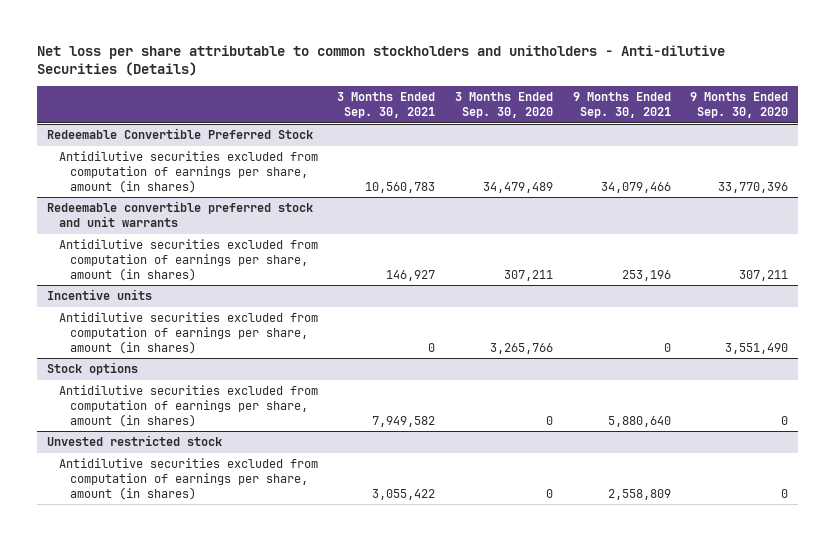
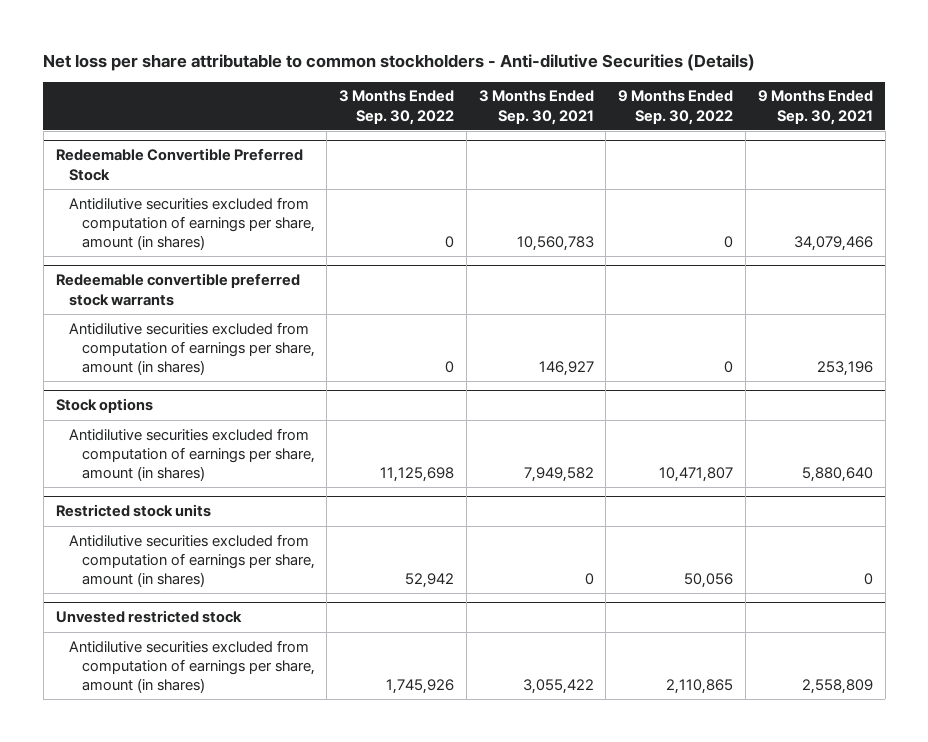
[37,44,726,77] Net loss per share attributable to common stockholders and unitholders - Anti-dilutive Securities (Details) -> [43,53,756,71] Net loss per share attributable to common stockholders - Anti-dilutive Securities (Details)
[455,92,554,119] 3 Months Ended Sep. 30, 2020 -> none
[690,92,789,119] 9 Months Ended Sep. 30, 2020 -> none
none -> [339,90,455,125] 3 Months Ended Sep. 30, 2022
none -> [618,90,734,125] 9 Months Ended Sep. 30, 2022
[47,201,314,228] Redeemable convertible preferred stock and unit warrants -> [55,273,300,306] Redeemable convertible preferred stock warrants
[47,289,153,301] Incentive units -> none
[58,312,318,354] Antidilutive securities excluded from computation of earnings per share, amount (in shares) -> none
none -> [55,504,211,518] Restricted stock units
none -> [68,533,315,588] Antidilutive securities excluded from computation of earnings per share, amount (in shares)

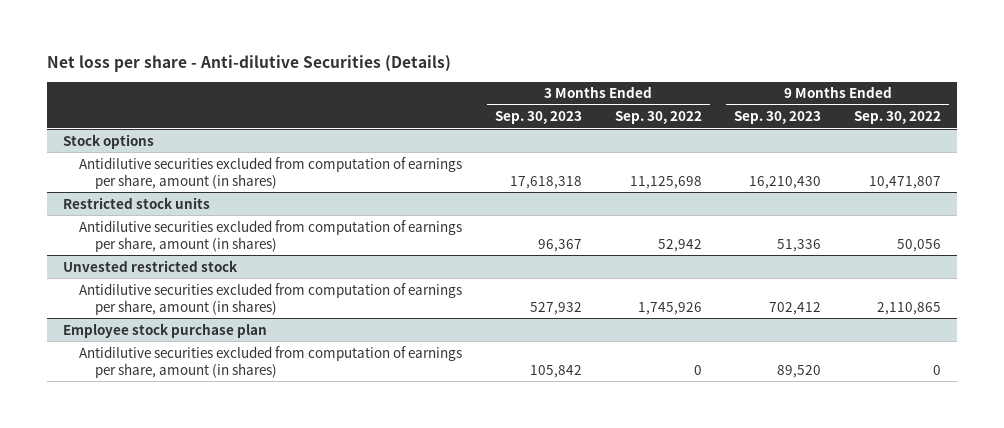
[43,53,756,71] Net loss per share attributable to common stockholders - Anti-dilutive Securities (Details) -> [46,54,451,72] Net loss per share - Anti-dilutive Securities (Details)
[478,90,594,125] 3 Months Ended Sep. 30, 2021 -> none
[757,90,873,125] 9 Months Ended Sep. 30, 2021 -> none
none -> [494,111,582,125] Sep. 30, 2023
none -> [734,111,822,125] Sep. 30, 2023
[55,148,303,181] Redeemable Convertible Preferred Stock -> none
[68,196,315,251] Antidilutive securities excluded from computation of earnings per share, amount (in shares) -> none
[55,273,300,306] Redeemable convertible preferred stock warrants -> none
[68,321,315,376] Antidilutive securities excluded from computation of earnings per share, amount (in shares) -> none
none -> [63,322,268,338] Employee stock purchase plan
none -> [78,345,462,378] Antidilutive securities excluded from computation of earnings per share, amount (in shares)

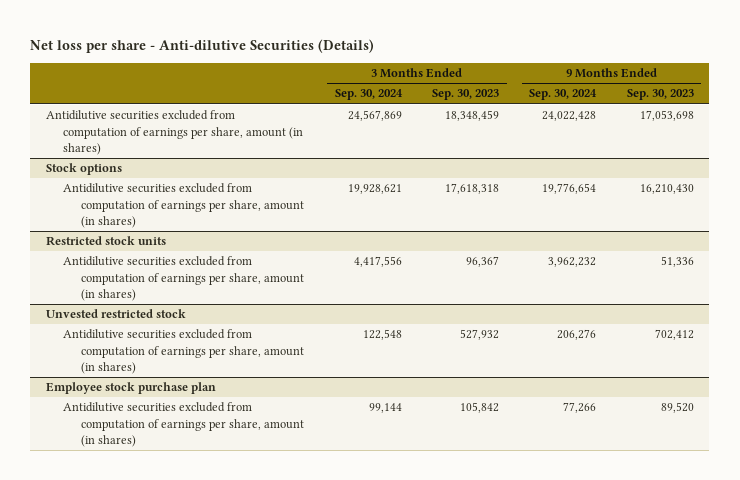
[614,111,702,125] Sep. 30, 2022 -> none
[854,111,942,125] Sep. 30, 2022 -> none
none -> [334,89,403,101] Sep. 30, 2024
none -> [529,89,598,101] Sep. 30, 2024
none -> [45,110,304,156] Antidilutive securities excluded from computation of earnings per share, amount (in shares)

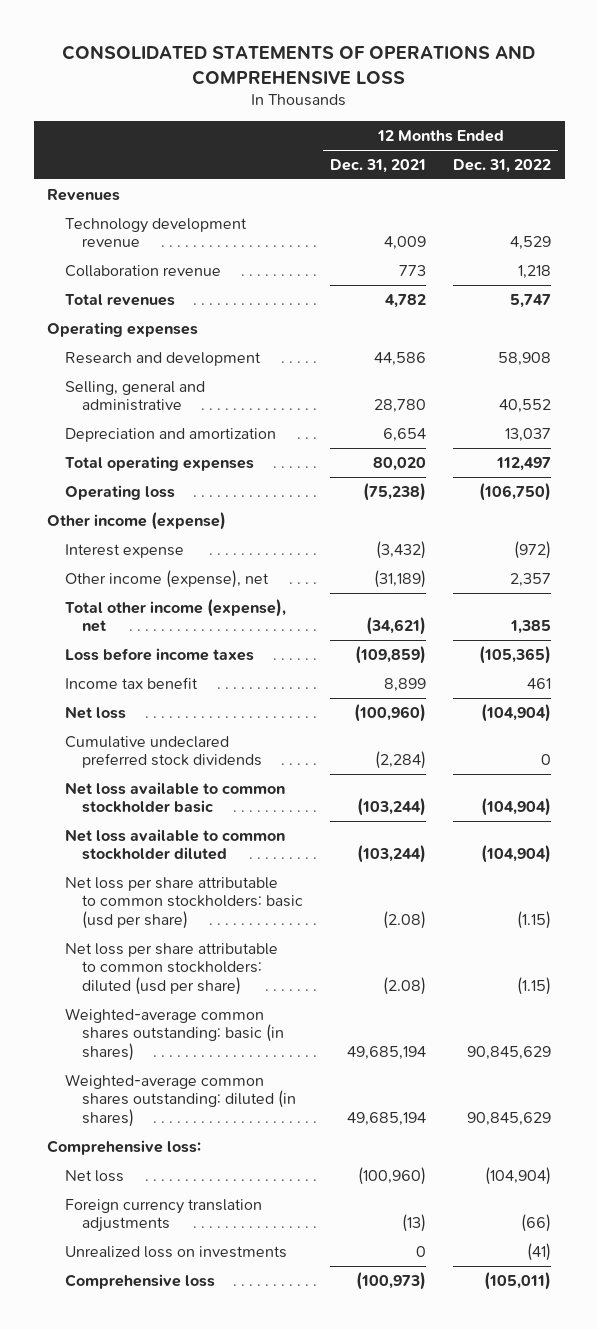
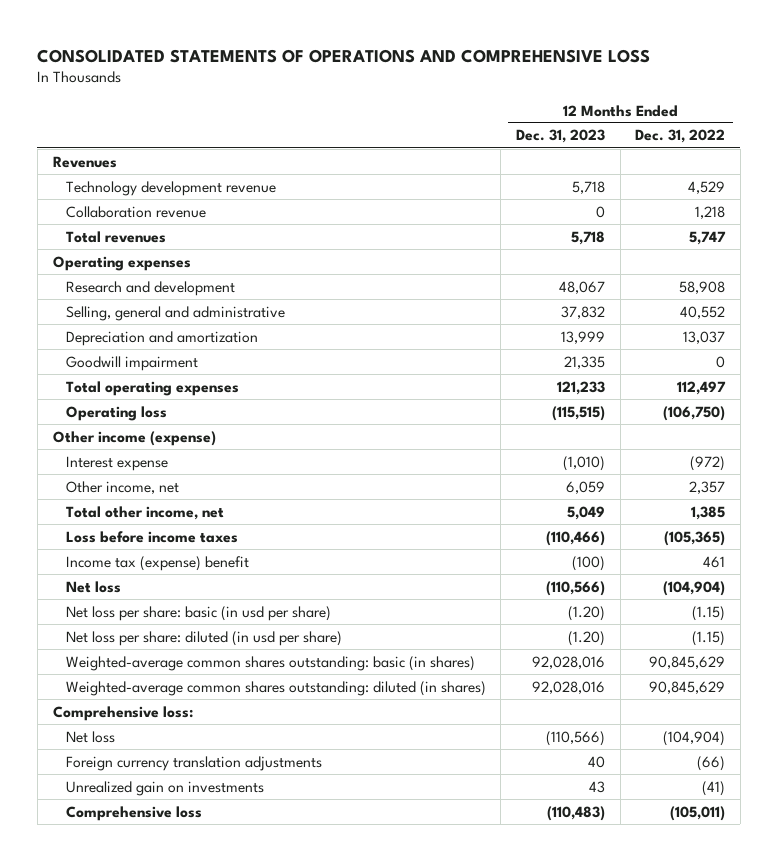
[330,158,427,173] Dec. 31, 2021 -> none
none -> [515,129,605,144] Dec. 31, 2023
none -> [65,355,198,371] Goodwill impairment
[64,569,269,588] Other income (expense), net -> [65,480,179,494] Other income, net
[64,598,286,633] Total other income (expense), net -> [65,505,224,520] Total other income, net
[64,676,198,689] Income tax benefit -> [65,555,249,571] Income tax (expense) benefit
[64,735,263,769] Cumulative undeclared preferred stock dividends -> none
[64,781,285,814] Net loss available to common stockholder basic -> none
[64,828,285,861] Net loss available to common stockholder diluted -> none
[64,876,304,929] Net loss per share attributable to common stockholders: basic (usd per share) -> [65,605,331,621] Net loss per share: basic (in usd per share)
[64,942,278,995] Net loss per share attributable to common stockholders: diluted (usd per share) -> [65,630,342,646] Net loss per share: diluted (in usd per share)
[64,1245,287,1258] Unrealized loss on investments -> [65,780,264,796] Unrealized gain on investments

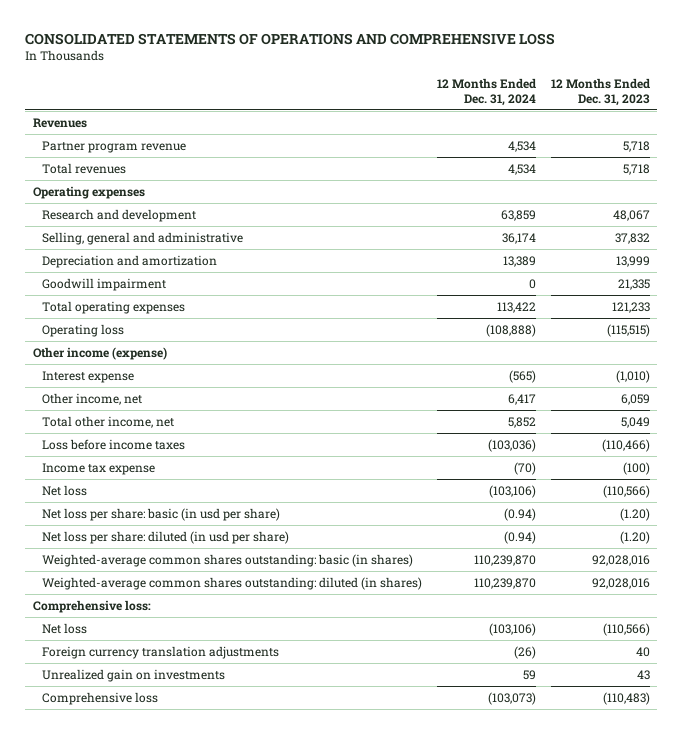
[635,129,726,144] Dec. 31, 2022 -> none
none -> [436,77,536,106] 12 Months Ended Dec. 31, 2024
[65,205,206,218] Collaboration revenue -> none
[65,180,276,196] Technology development revenue -> [41,140,186,153] Partner program revenue
[65,555,249,571] Income tax (expense) benefit -> [41,462,155,475] Income tax expense

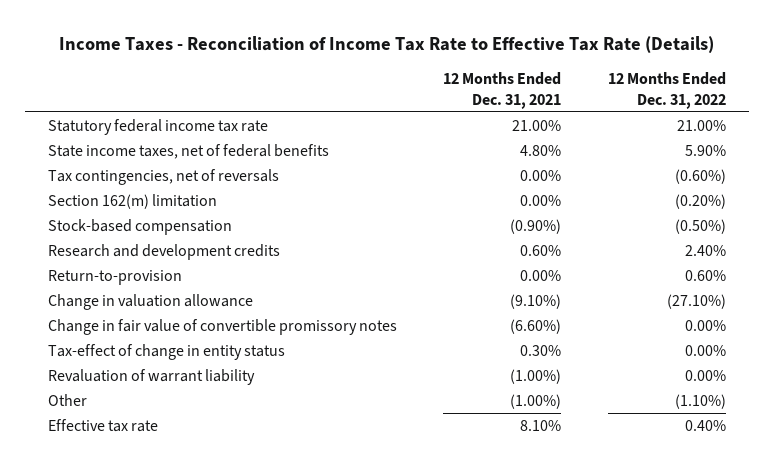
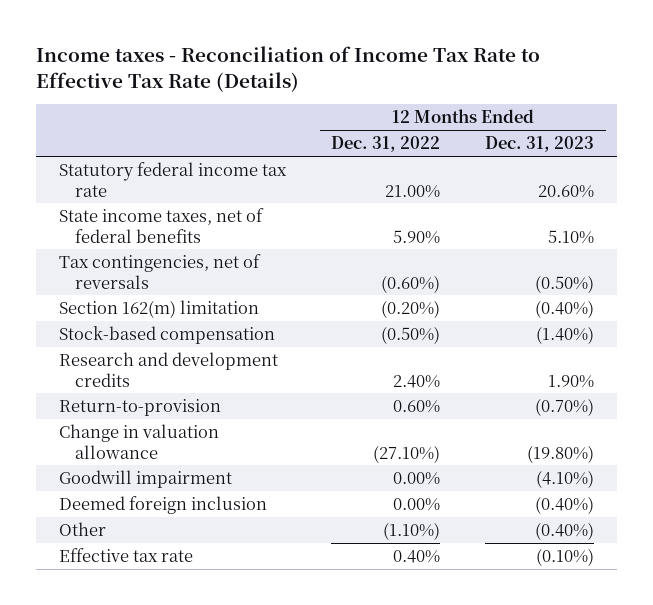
[58,36,714,54] Income Taxes - Reconciliation of Income Tax Rate to Effective Tax Rate (Details) -> [35,45,540,92] Income taxes - Reconciliation of Income Tax Rate to Effective Tax Rate (Details)
[443,72,562,109] 12 Months Ended Dec. 31, 2021 -> none
none -> [485,136,595,153] Dec. 31, 2023
[48,318,398,335] Change in fair value of convertible promissory notes -> none
[48,343,286,360] Tax-effect of change in entity status -> none
[48,368,256,385] Revaluation of warrant liability -> none
none -> [58,470,232,489] Goodwill impairment
none -> [58,496,267,515] Deemed foreign inclusion

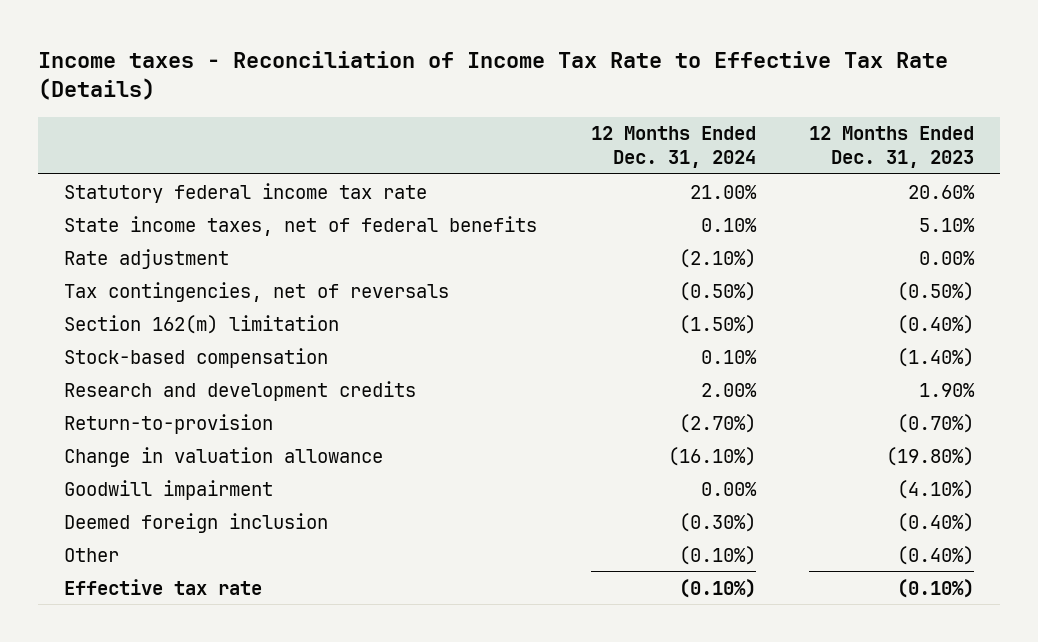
[330,136,440,153] Dec. 31, 2022 -> none
none -> [590,126,756,169] 12 Months Ended Dec. 31, 2024
none -> [64,248,230,269] Rate adjustment

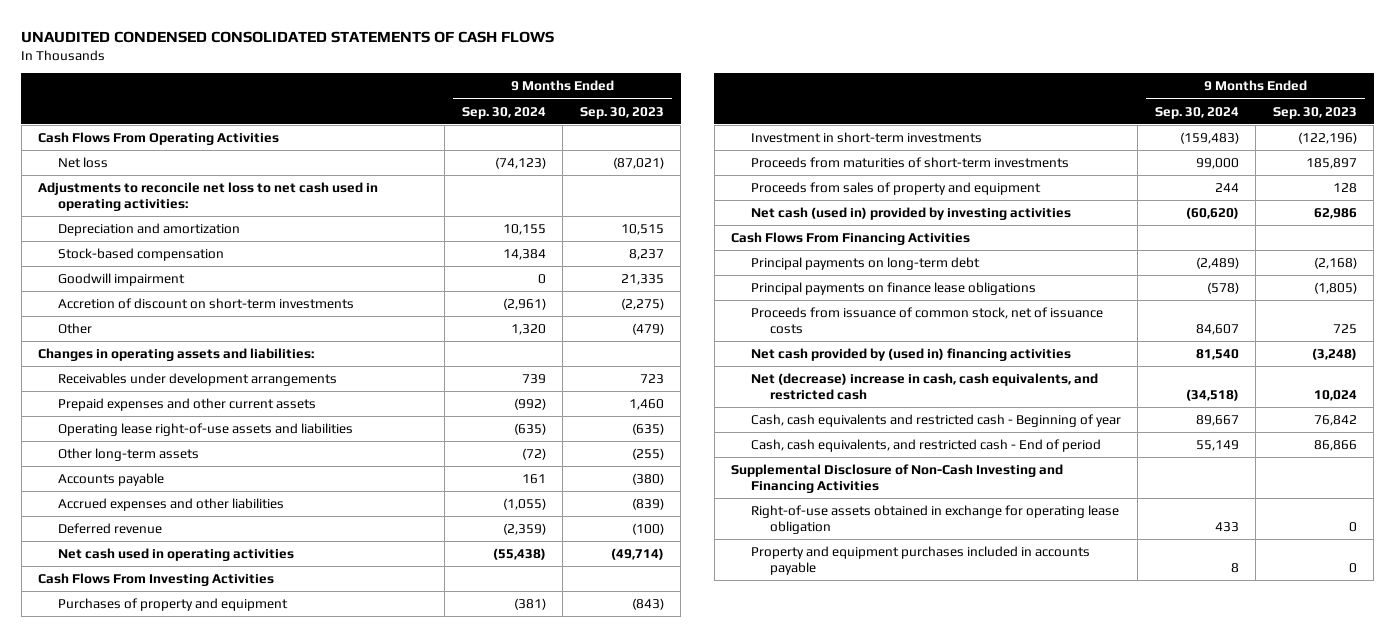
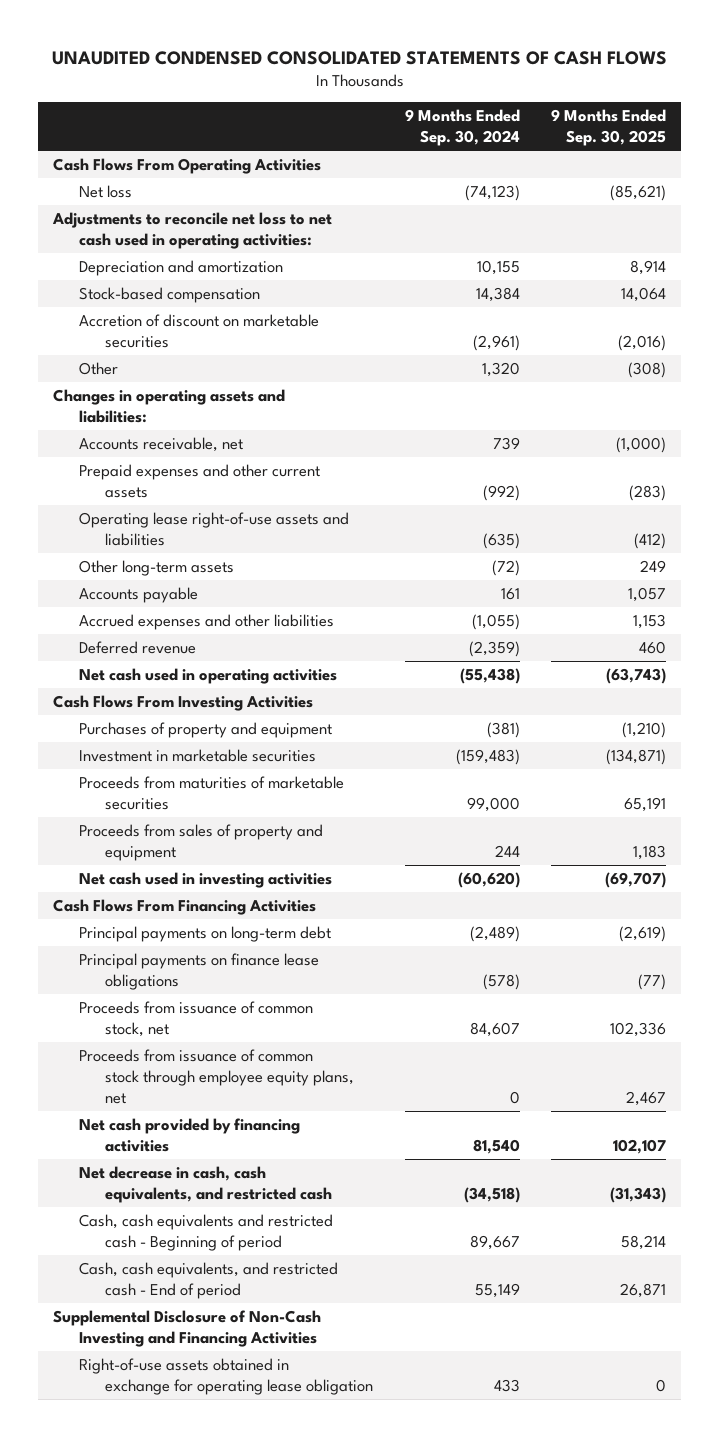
[579,106,664,119] Sep. 30, 2023 -> none
none -> [550,109,666,147] 9 Months Ended Sep. 30, 2025
[57,272,185,286] Goodwill impairment -> none
[57,297,354,309] Accretion of discount on short-term investments -> [79,313,320,348] Accretion of discount on marketable securities
[57,372,337,386] Receivables under development arrangements -> [79,436,244,452] Accounts receivable, net
[750,131,982,143] Investment in short-term investments -> [79,748,317,762] Investment in marketable securities
[750,156,1069,168] Proceeds from maturities of short-term investments -> [79,775,345,810] Proceeds from maturities of marketable securities
[750,206,1071,220] Net cash (used in) provided by investing activities -> [79,871,333,888] Net cash used in investing activities
[750,306,1103,334] Proceeds from issuance of common stock, net of issuance costs -> [79,1000,314,1037] Proceeds from issuance of common stock, net
none -> [79,1048,355,1104] Proceeds from issuance of common stock through employee equity plans, net
[750,347,1071,361] Net cash provided by (used in) financing activities -> [79,1117,301,1152] Net cash provided by financing activities
[750,372,1098,400] Net (decrease) increase in cash, cash equivalents, and restricted cash -> [79,1165,333,1203] Net decrease in cash, cash equivalents, and restricted cash
[750,413,1121,427] Cash, cash equivalents and restricted cash - Beginning of year -> [79,1213,334,1251] Cash, cash equivalents and restricted cash - Beginning of period
[750,545,1090,575] Property and equipment purchases included in accounts payable -> none

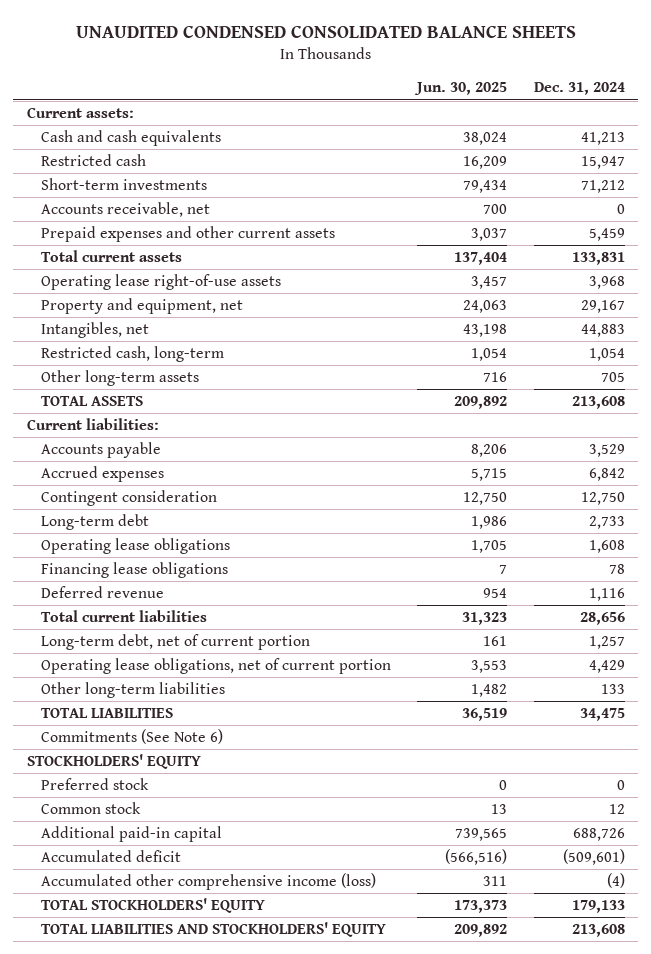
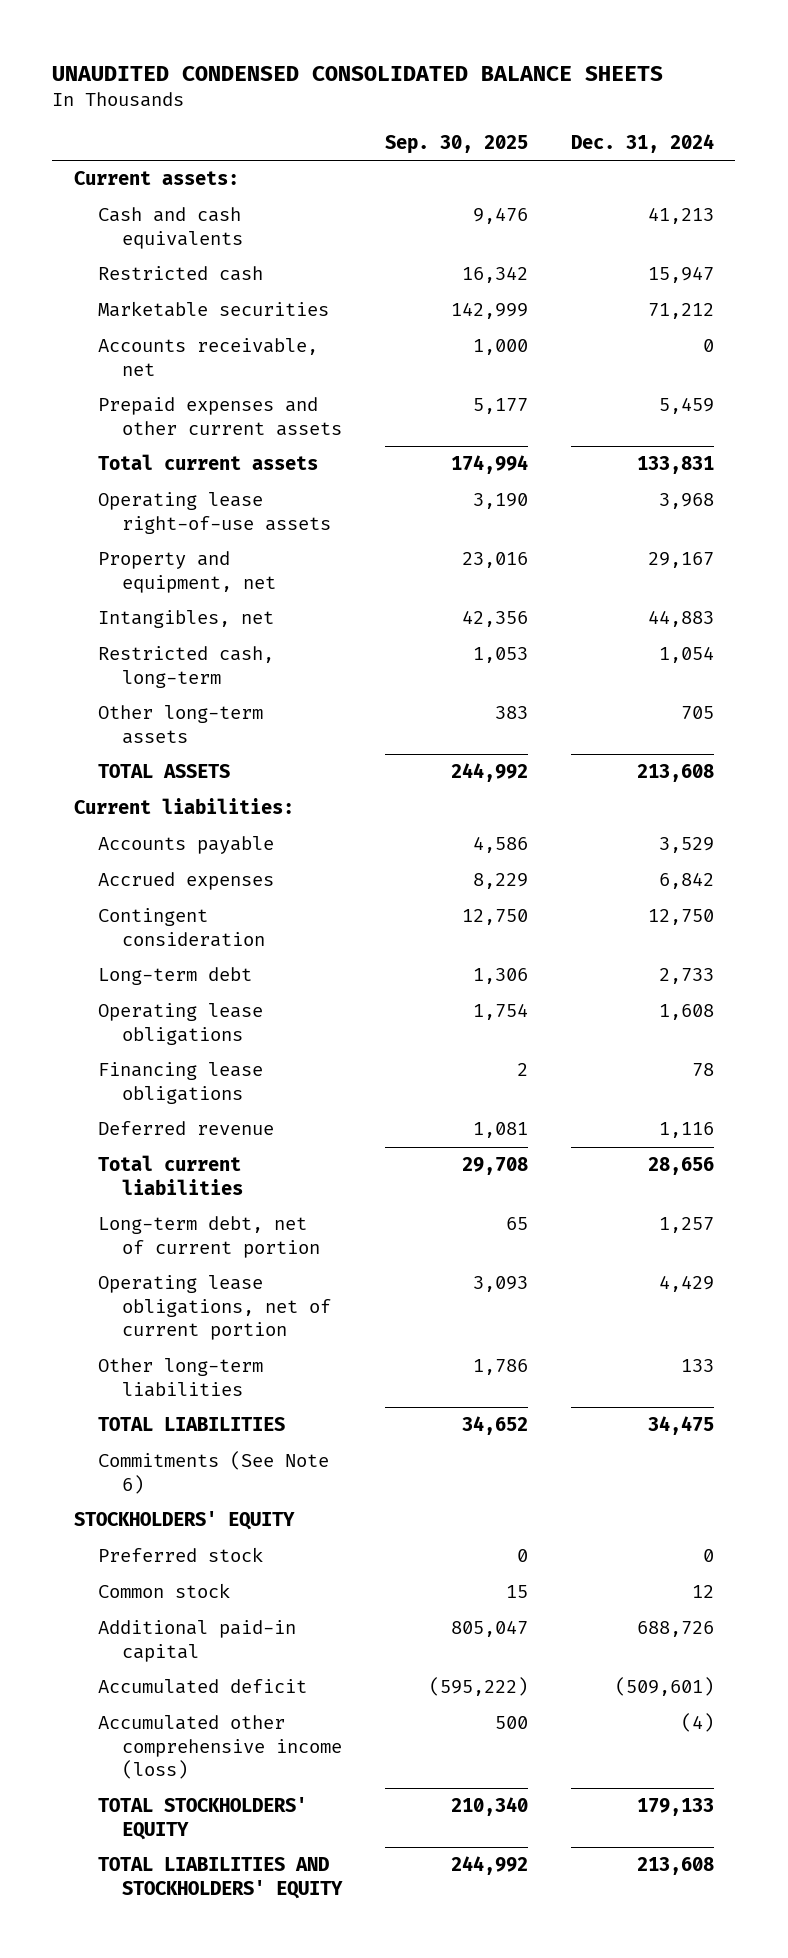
[414,82,508,96] Jun. 30, 2025 -> none
none -> [384,134,528,154] Sep. 30, 2025
[40,178,207,191] Short-term investments -> [97,301,329,318] Marketable securities

